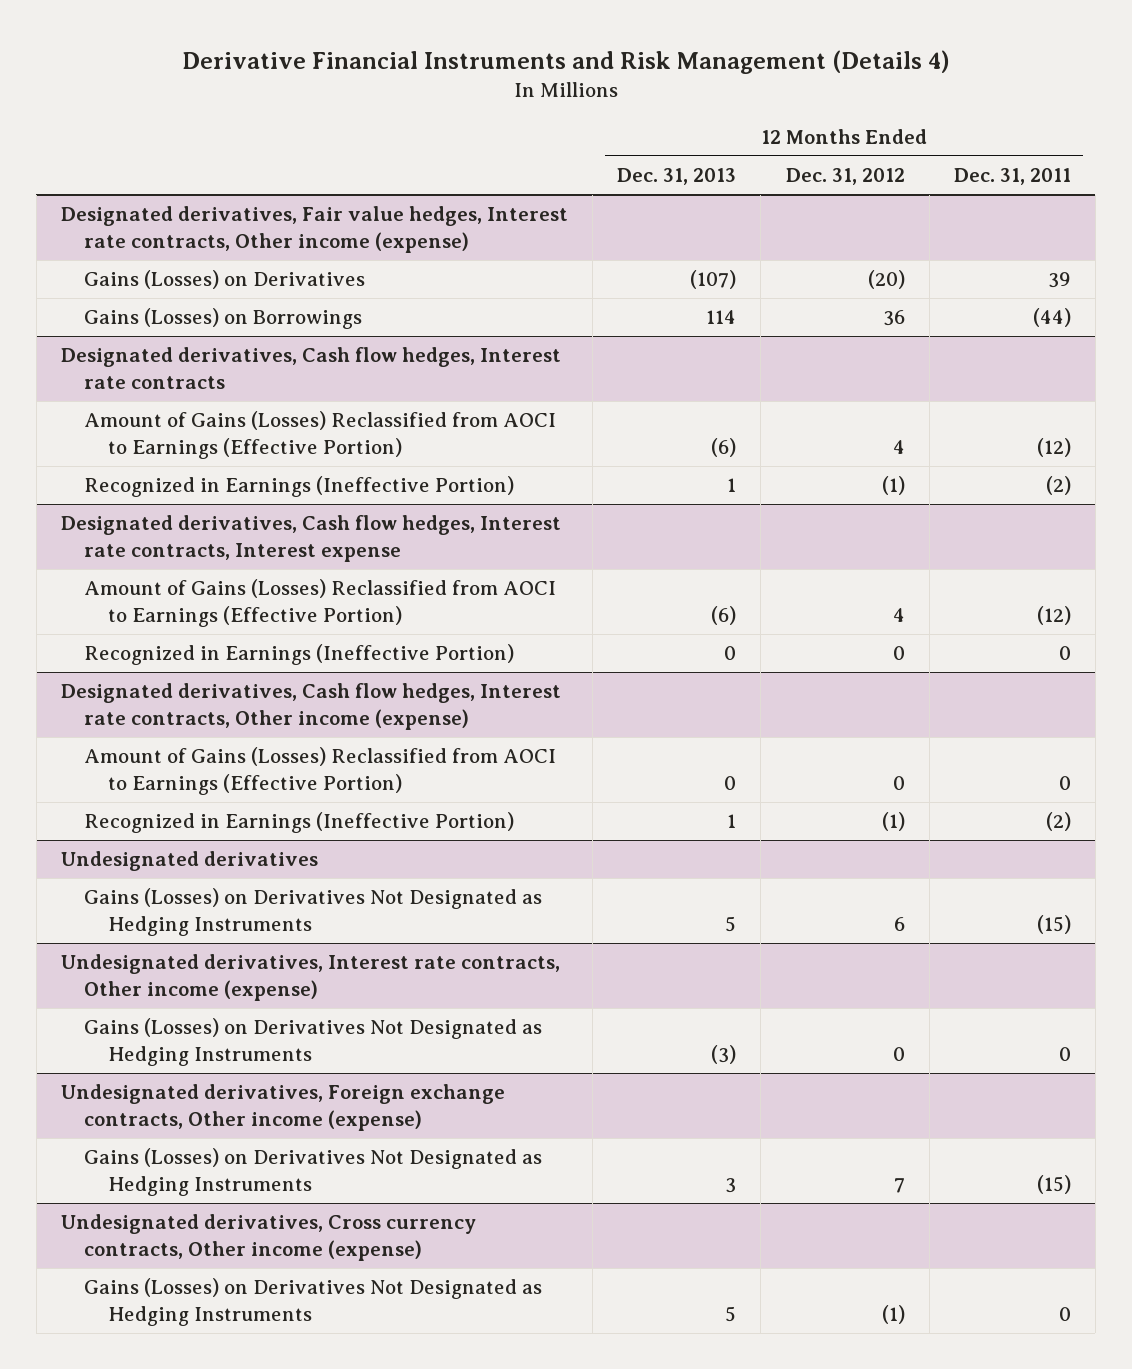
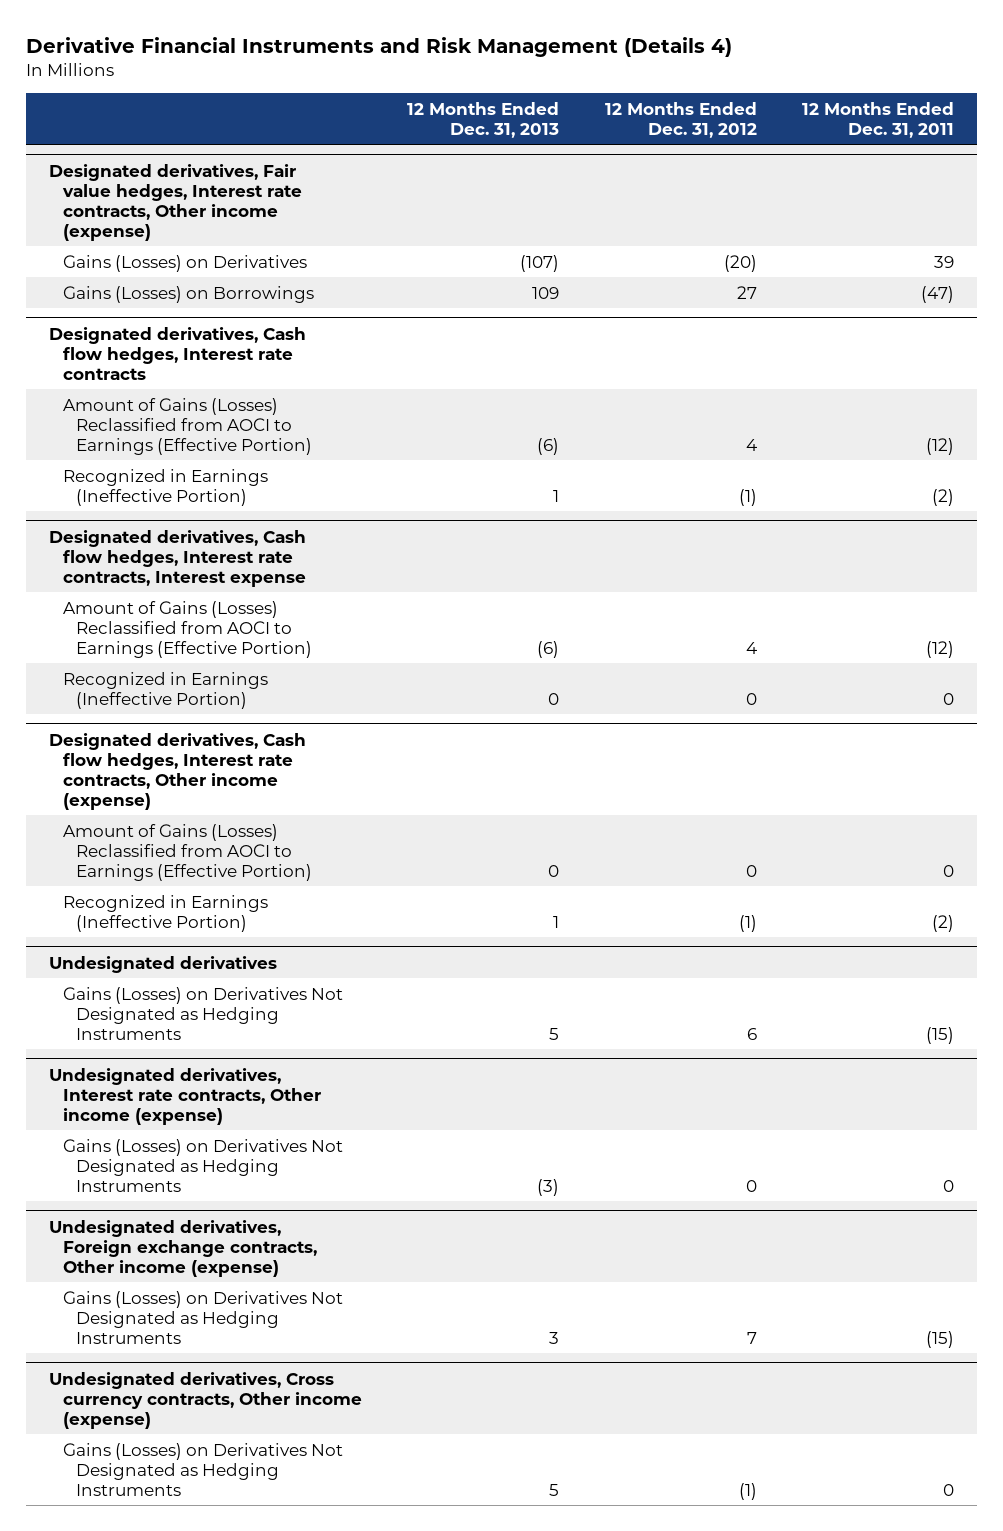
[706,310,737,325] 114 -> [532,286,560,299] 109
[882,310,905,327] 36 -> [736,285,757,299] 27
[1032,308,1071,328] (44) -> [921,285,955,303] (47)

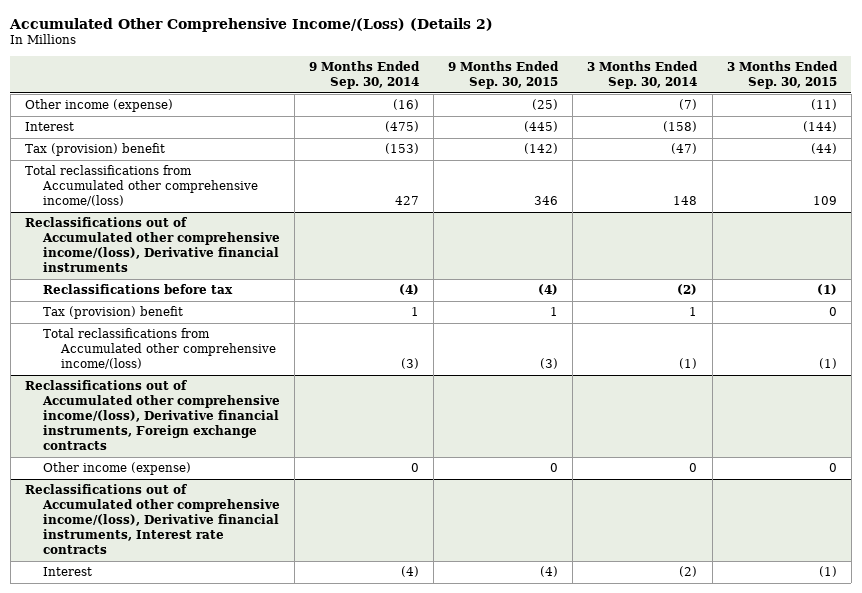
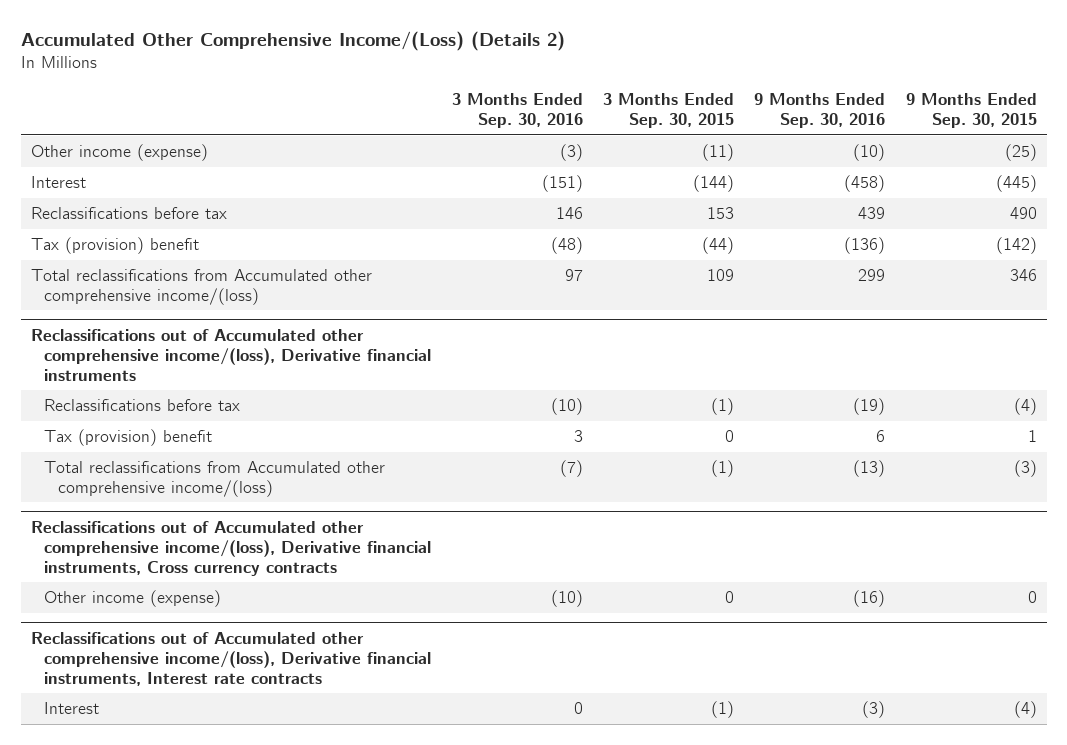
[309,61,421,90] 9 Months Ended Sep. 30, 2014 -> none
[587,61,699,90] 3 Months Ended Sep. 30, 2014 -> none
none -> [451,92,583,128] 3 Months Ended Sep. 30, 2016
none -> [754,92,886,128] 9 Months Ended Sep. 30, 2016
none -> [30,206,227,219] Reclassifications before tax
[24,380,280,451] Reclassifications out of Accumulated other comprehensive income/(loss), Derivative financial instruments, Foreign exchange contracts -> [30,520,432,576] Reclassifications out of Accumulated other comprehensive income/(loss), Derivative financial instruments, Cross currency contracts

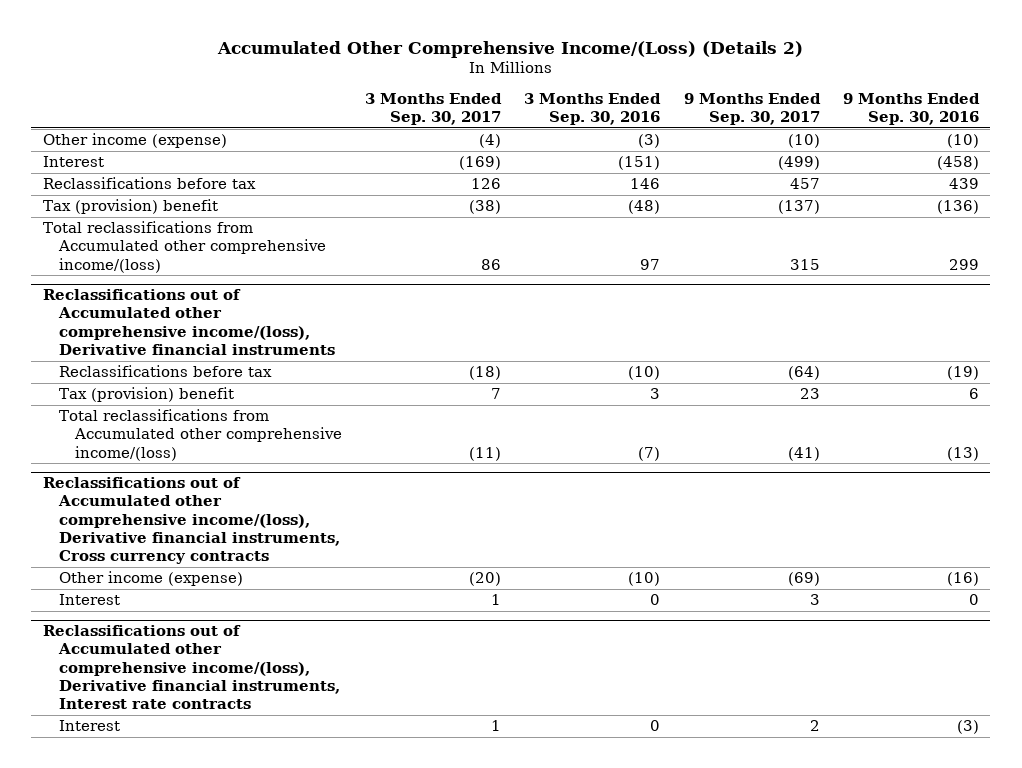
[602,92,734,128] 3 Months Ended Sep. 30, 2015 -> none
[905,92,1037,128] 9 Months Ended Sep. 30, 2015 -> none
none -> [365,92,503,125] 3 Months Ended Sep. 30, 2017
none -> [683,92,821,125] 9 Months Ended Sep. 30, 2017
none -> [59,594,121,606] Interest

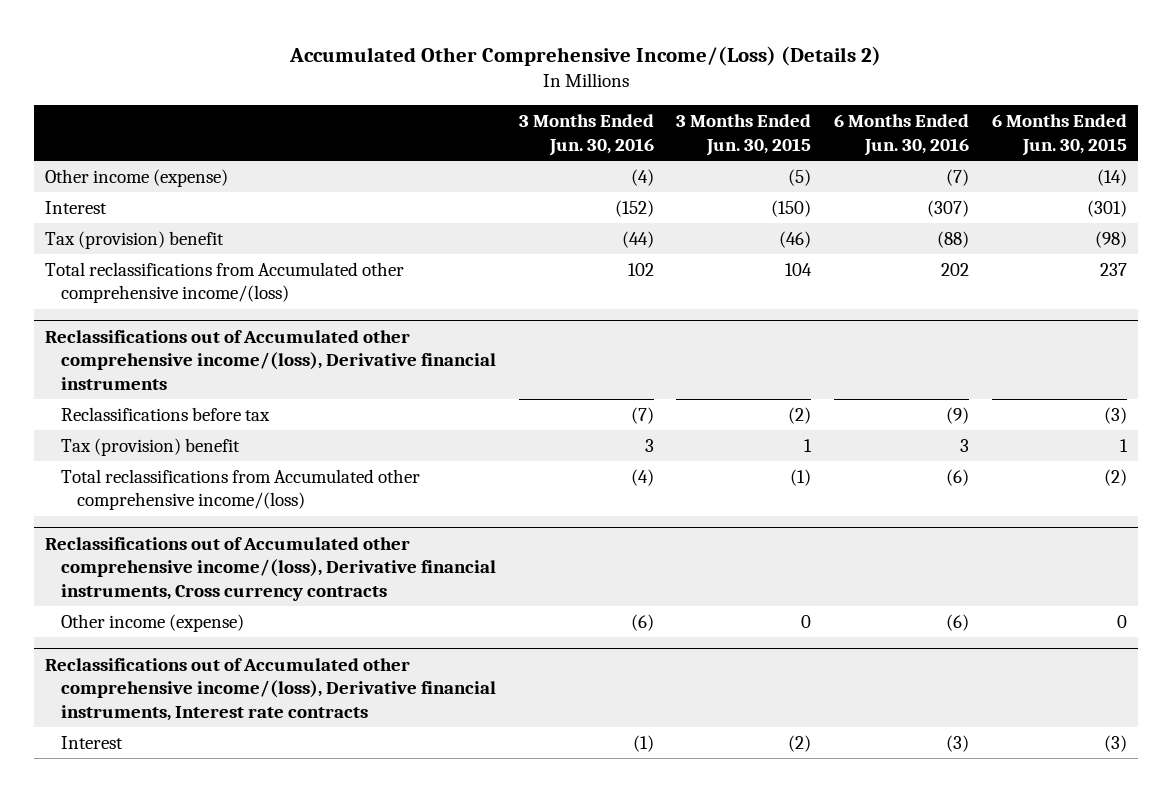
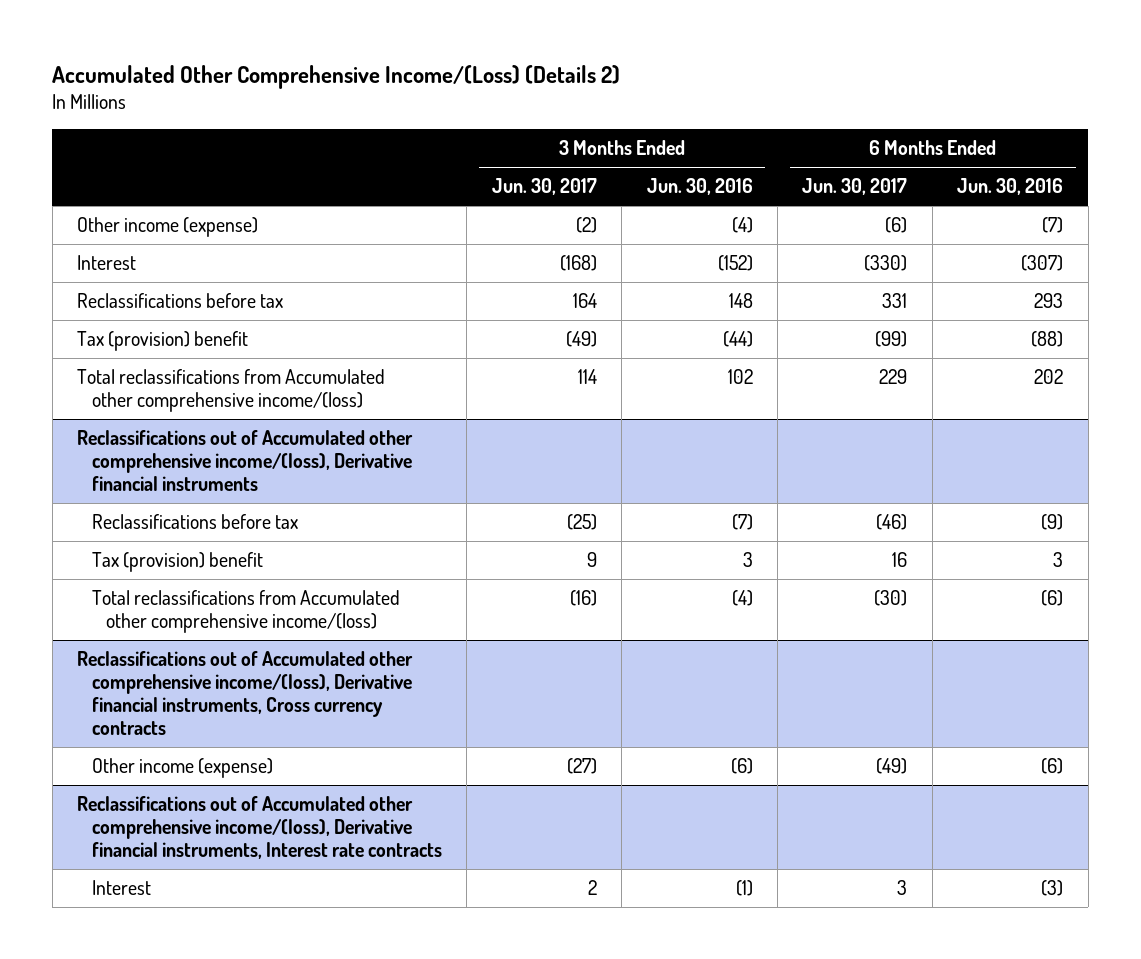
[676,114,812,156] 3 Months Ended Jun. 30, 2015 -> none
[991,114,1127,156] 6 Months Ended Jun. 30, 2015 -> none
none -> [491,178,597,196] Jun. 30, 2017
none -> [802,178,908,196] Jun. 30, 2017
none -> [77,293,284,309] Reclassifications before tax

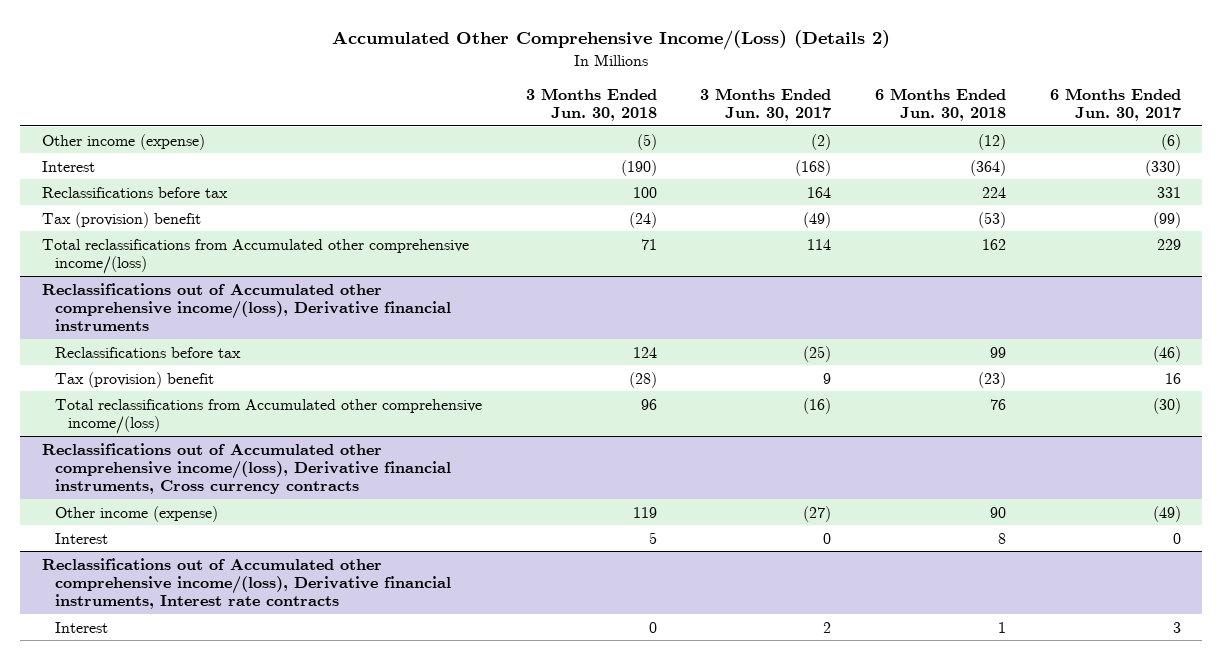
[646,178,753,196] Jun. 30, 2016 -> none
[957,178,1064,196] Jun. 30, 2016 -> none
none -> [525,87,657,122] 3 Months Ended Jun. 30, 2018
none -> [874,87,1006,122] 6 Months Ended Jun. 30, 2018
none -> [55,532,109,544] Interest

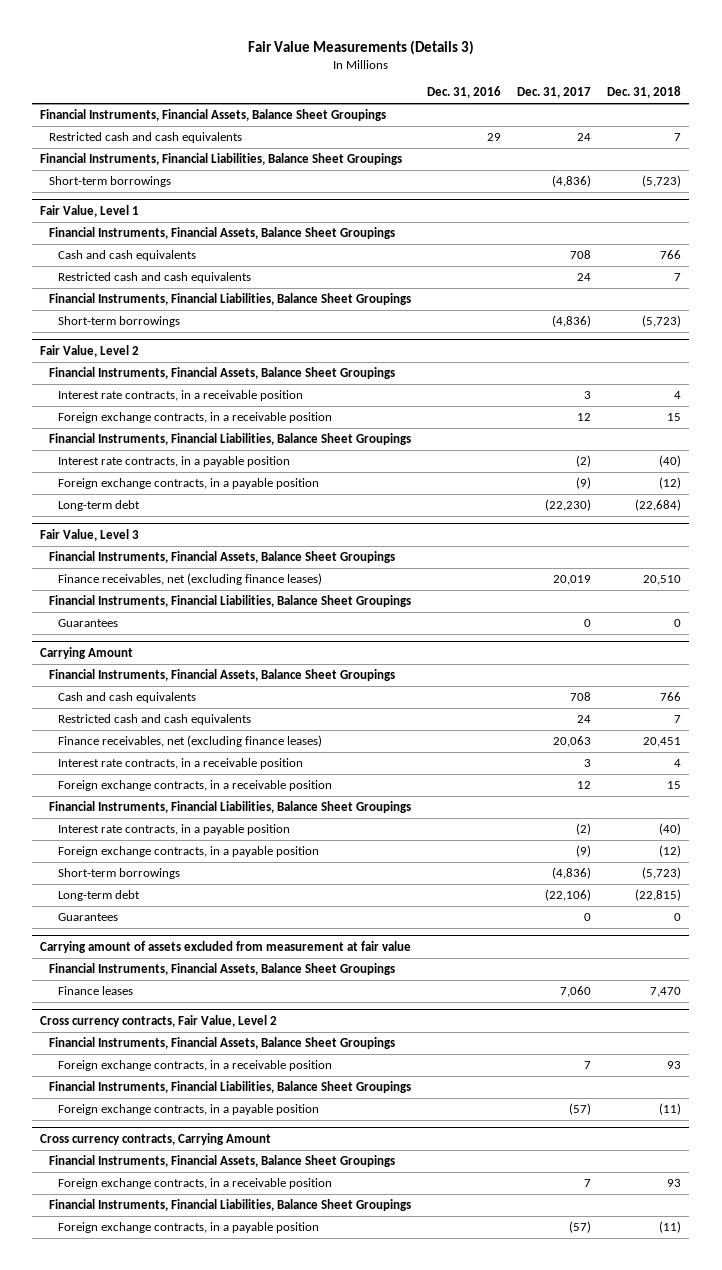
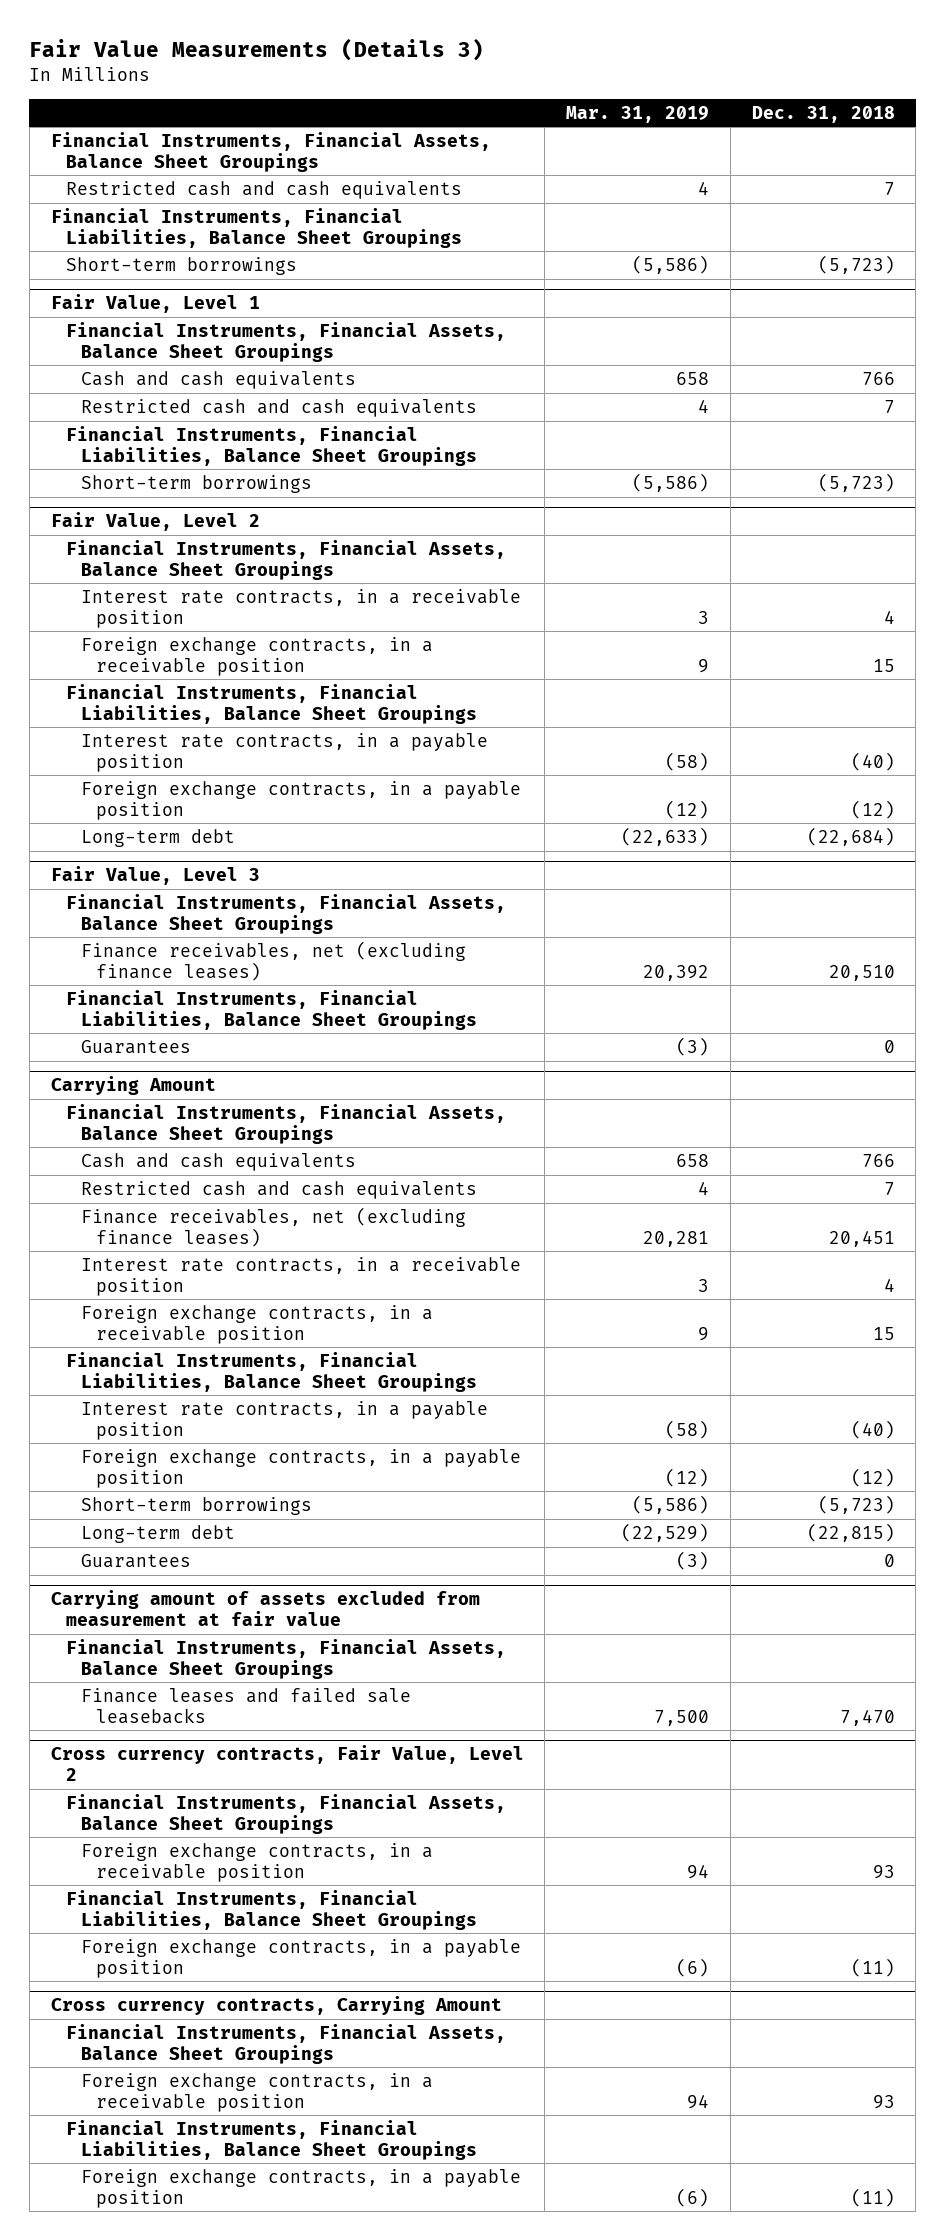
[427,86,502,99] Dec. 31, 2016 -> none
[517,87,592,99] Dec. 31, 2017 -> none
none -> [566,105,710,123] Mar. 31, 2019
[58,986,134,996] Finance leases -> [80,1688,411,1724] Finance leases and failed sale leasebacks

